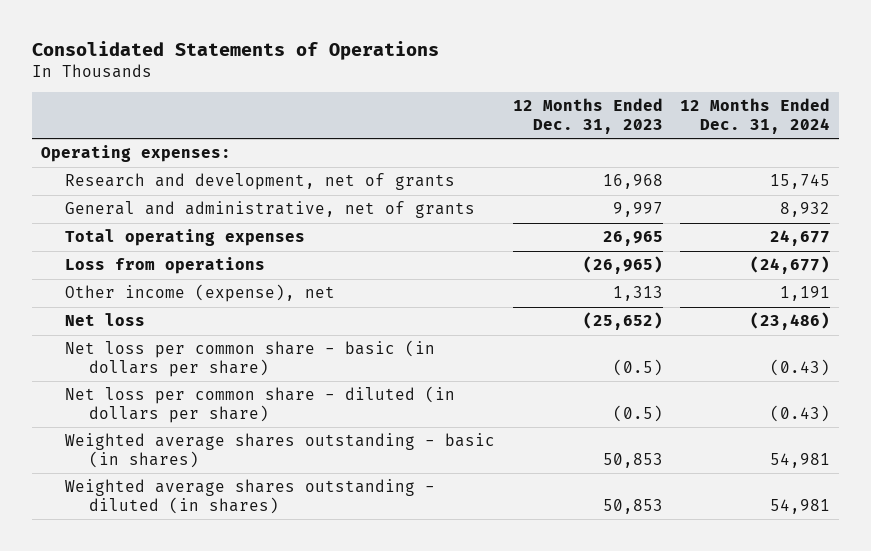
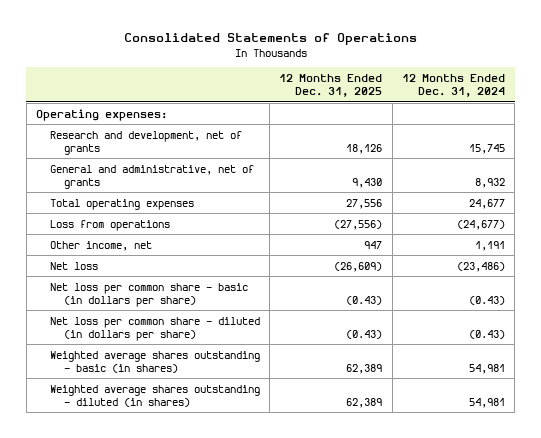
[512,98,663,134] 12 Months Ended Dec. 31, 2023 -> none
none -> [279,73,383,98] 12 Months Ended Dec. 31, 2025
[64,284,335,303] Other income (expense), net -> [49,240,152,251] Other income, net

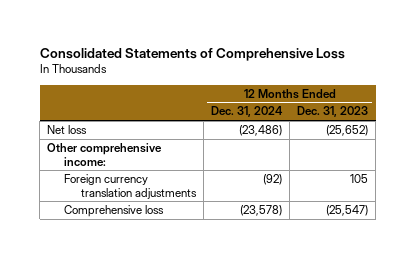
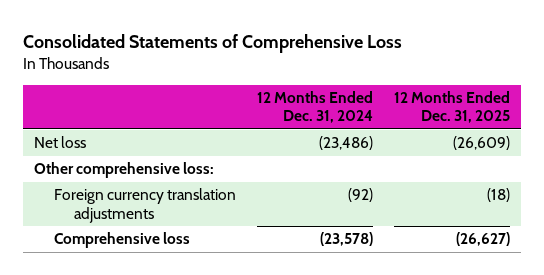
[297,106,369,118] Dec. 31, 2023 -> none
none -> [394,90,511,124] 12 Months Ended Dec. 31, 2025
[47,143,163,166] Other comprehensive income: -> [33,162,214,179] Other comprehensive loss:

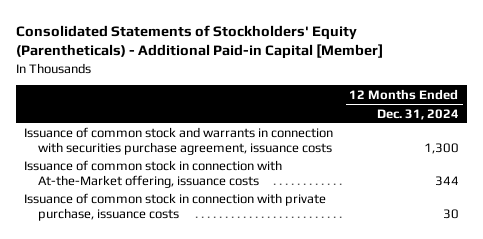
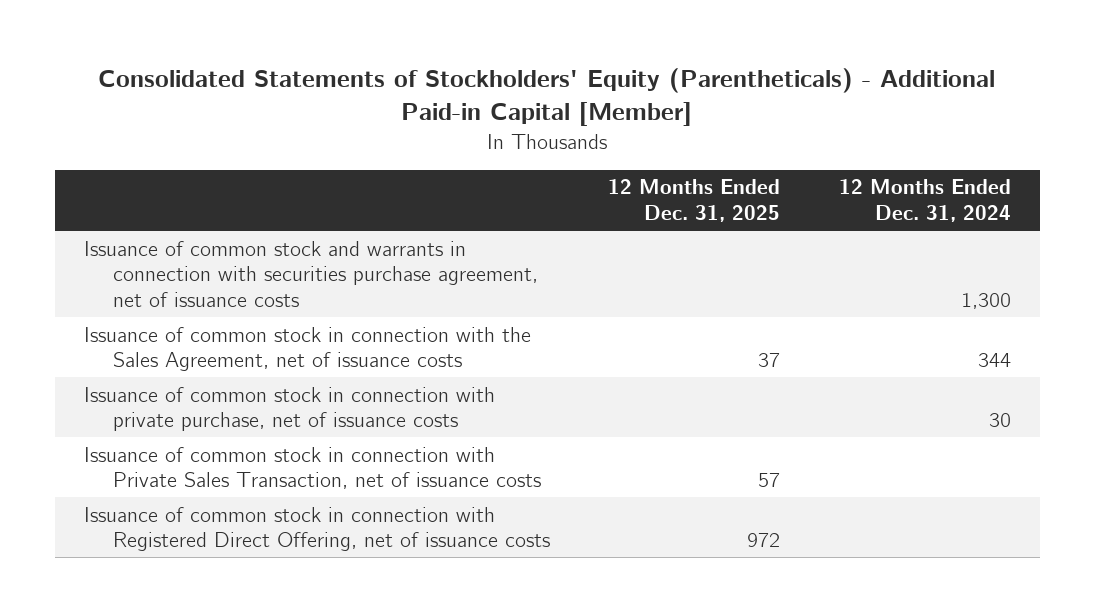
none -> [608,179,781,223] 12 Months Ended Dec. 31, 2025
[24,127,334,156] Issuance of common stock and warrants in connection with securities purchase agreement, issuance costs -> [83,240,539,308] Issuance of common stock and warrants in connection with securities purchase agreement, net of issuance costs
[24,160,283,189] Issuance of common stock in connection with At-the-Market offering, issuance costs -> [83,326,531,372] Issuance of common stock in connection with the Sales Agreement, net of issuance costs
[24,193,327,222] Issuance of common stock in connection with private purchase, issuance costs -> [83,386,495,432] Issuance of common stock in connection with private purchase, net of issuance costs
none -> [83,446,542,490] Issuance of common stock in connection with Private Sales Transaction, net of issuance costs
none -> [83,506,551,552] Issuance of common stock in connection with Registered Direct Offering, net of issuance costs

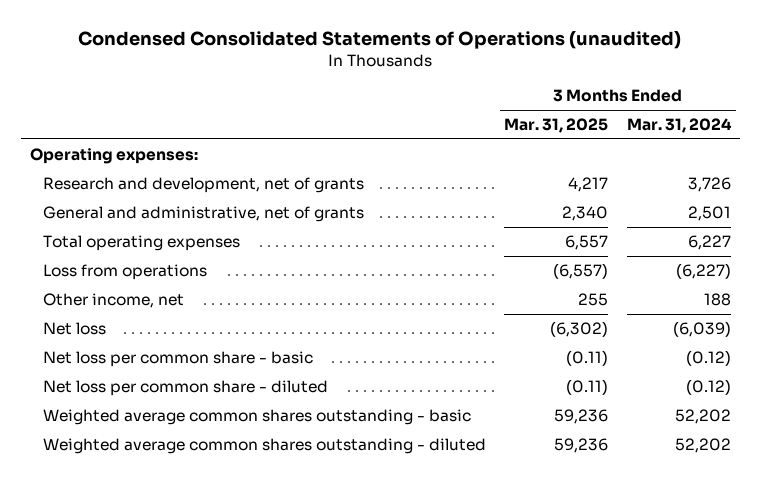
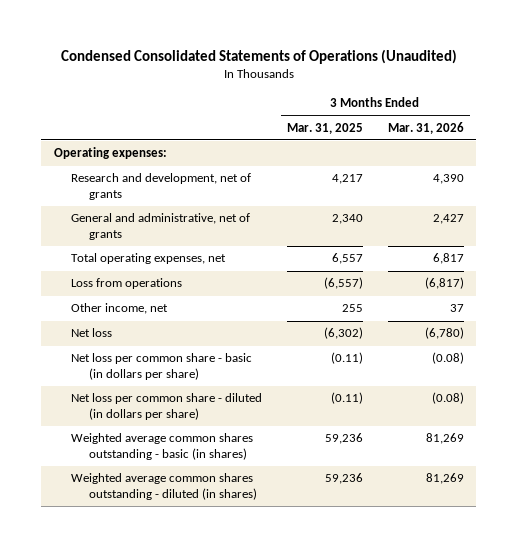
[78,30,682,49] Condensed Consolidated Statements of Operations (unaudited) -> [60,48,457,64] Condensed Consolidated Statements of Operations (Unaudited)
[626,118,732,134] Mar. 31, 2024 -> none
none -> [387,121,464,134] Mar. 31, 2026
[42,235,240,252] Total operating expenses -> [71,253,227,265] Total operating expenses, net
[42,351,313,368] Net loss per common share - basic -> [71,353,253,380] Net loss per common share - basic (in dollars per share)
[42,380,328,397] Net loss per common share - diluted -> [71,393,263,420] Net loss per common share - diluted (in dollars per share)
[42,409,471,426] Weighted average common shares outstanding - basic -> [71,433,254,460] Weighted average common shares outstanding - basic (in shares)
[42,438,486,455] Weighted average common shares outstanding - diluted -> [71,473,258,500] Weighted average common shares outstanding - diluted (in shares)

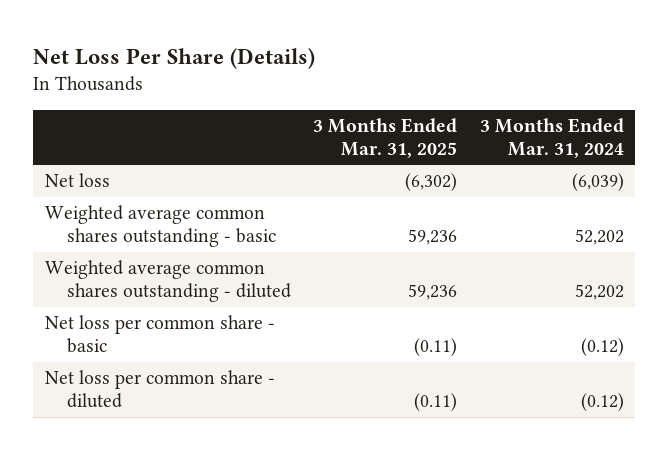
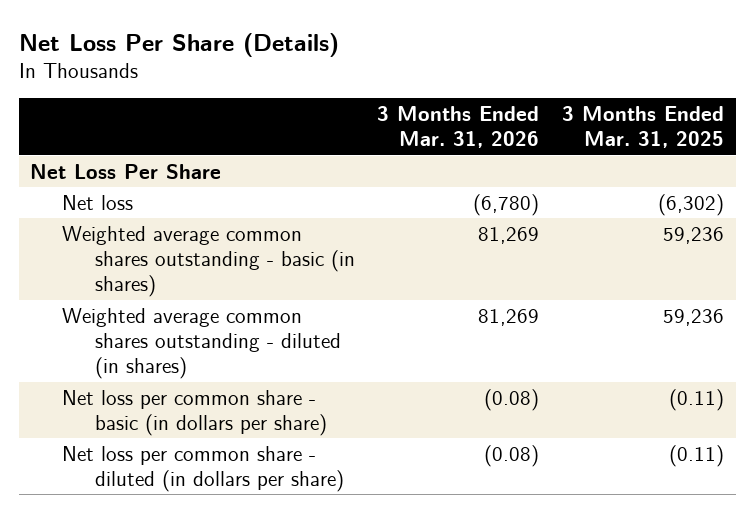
[479,117,624,158] 3 Months Ended Mar. 31, 2024 -> none
none -> [377,105,540,149] 3 Months Ended Mar. 31, 2026
none -> [30,163,222,179] Net Loss Per Share
[44,205,276,248] Weighted average common shares outstanding - basic -> [62,225,355,298] Weighted average common shares outstanding - basic (in shares)
[44,260,291,303] Weighted average common shares outstanding - diluted -> [62,307,341,380] Weighted average common shares outstanding - diluted (in shares)
[44,315,275,354] Net loss per common share - basic -> [62,389,327,436] Net loss per common share - basic (in dollars per share)
[44,370,275,409] Net loss per common share - diluted -> [62,445,344,492] Net loss per common share - diluted (in dollars per share)

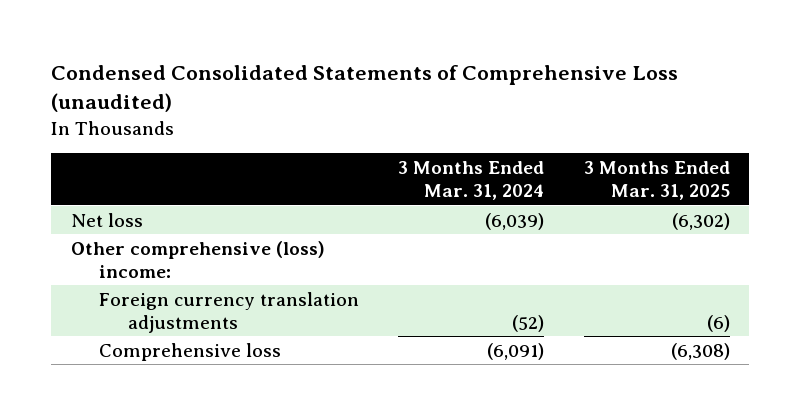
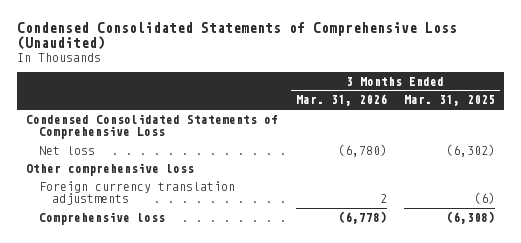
[50,65,678,113] Condensed Consolidated Statements of Comprehensive Loss (unaudited) -> [16,21,457,51] Condensed Consolidated Statements of Comprehensive Loss (Unaudited)
[398,161,545,200] 3 Months Ended Mar. 31, 2024 -> none
none -> [295,94,387,107] Mar. 31, 2026
none -> [25,113,278,140] Condensed Consolidated Statements of Comprehensive Loss
[70,240,325,278] Other comprehensive (loss) income: -> [25,162,194,176] Other comprehensive loss

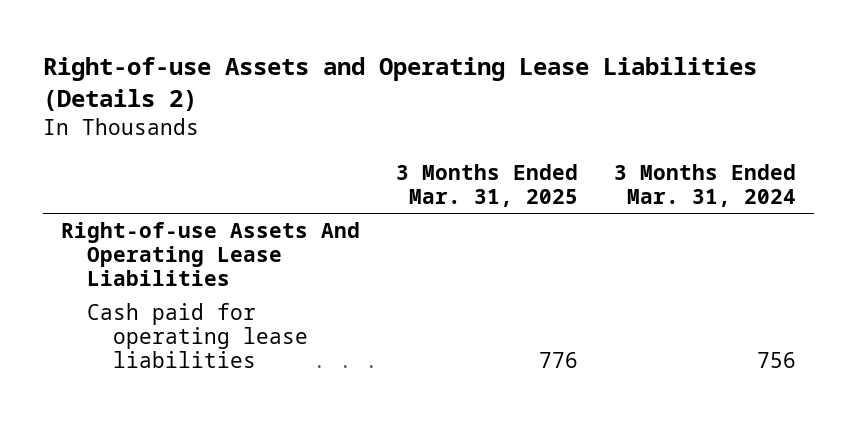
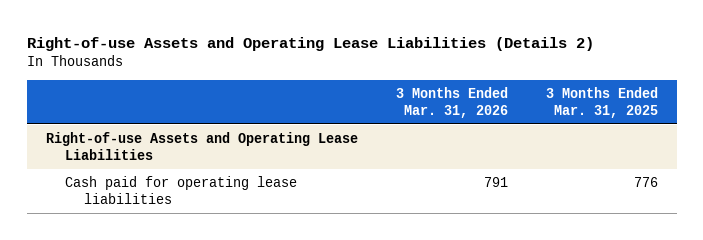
[613,164,796,208] 3 Months Ended Mar. 31, 2024 -> none
none -> [395,86,508,118] 3 Months Ended Mar. 31, 2026
[60,222,360,287] Right-of-use Assets And Operating Lease Liabilities -> [45,131,358,160] Right-of-use Assets and Operating Lease Liabilities

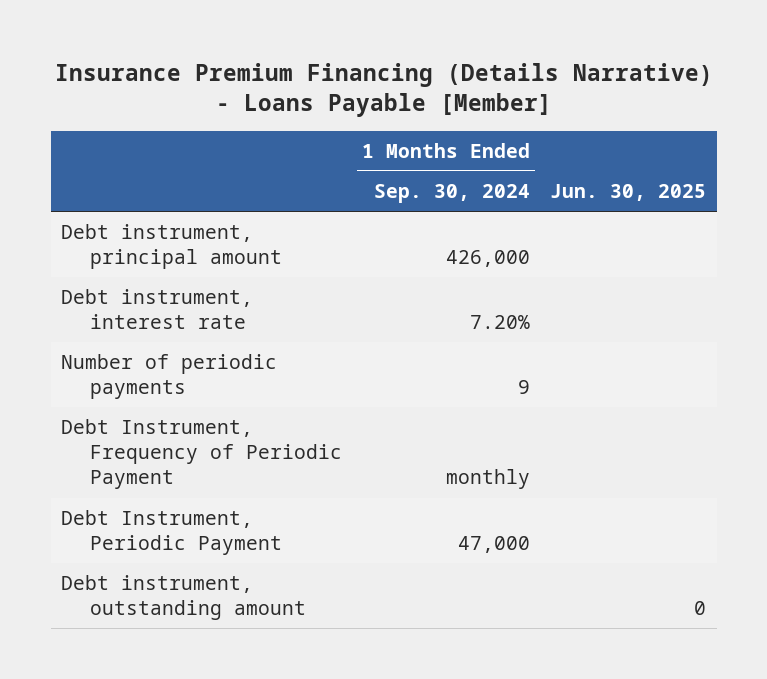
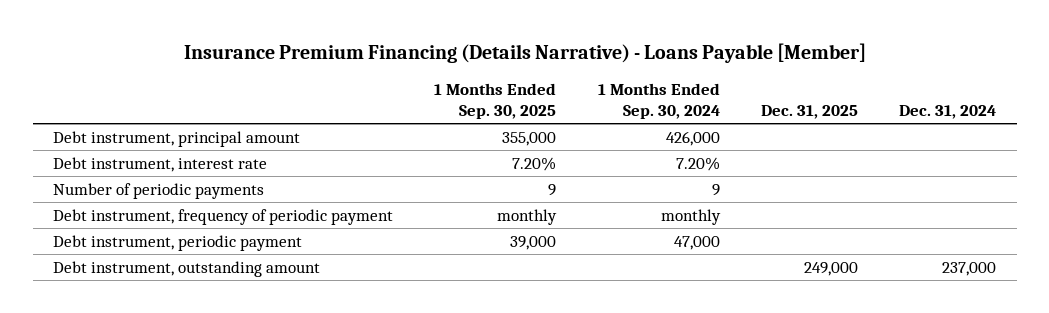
[550,184,707,202] Jun. 30, 2025 -> none
none -> [434,82,557,120] 1 Months Ended Sep. 30, 2025
none -> [760,105,858,120] Dec. 31, 2025
none -> [899,105,997,120] Dec. 31, 2024
[60,419,342,490] Debt Instrument, Frequency of Periodic Payment -> [53,208,394,225] Debt instrument, frequency of periodic payment
[60,510,282,556] Debt Instrument, Periodic Payment -> [53,234,303,251] Debt instrument, periodic payment

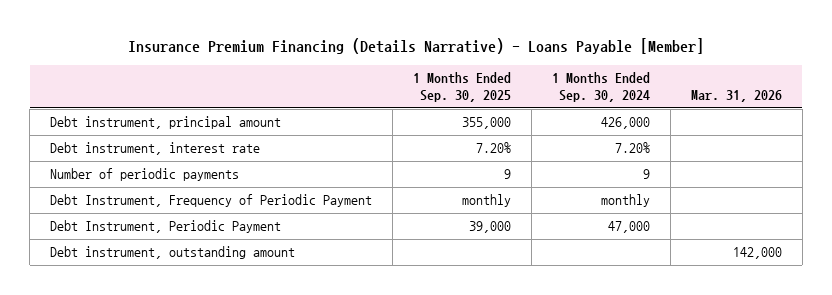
[760,105,858,120] Dec. 31, 2025 -> none
[899,105,997,120] Dec. 31, 2024 -> none
none -> [690,90,782,103] Mar. 31, 2026
[53,208,394,225] Debt instrument, frequency of periodic payment -> [50,194,373,208] Debt Instrument, Frequency of Periodic Payment
[53,234,303,251] Debt instrument, periodic payment -> [50,220,282,234] Debt Instrument, Periodic Payment

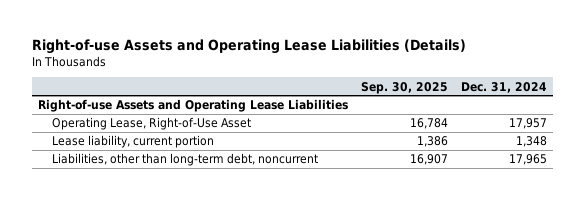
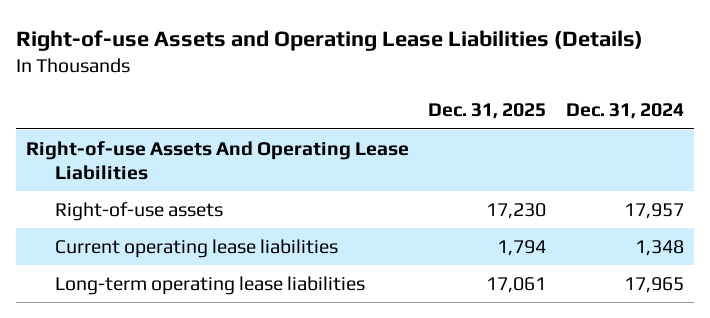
[360,81,448,94] Sep. 30, 2025 -> none
none -> [428,103,547,120] Dec. 31, 2025
[38,99,349,113] Right-of-use Assets and Operating Lease Liabilities -> [25,141,409,180] Right-of-use Assets And Operating Lease Liabilities
[52,117,252,131] Operating Lease, Right-of-Use Asset -> [55,202,224,222] Right-of-use assets
[52,135,215,149] Lease liability, current portion -> [55,239,339,259] Current operating lease liabilities
[52,153,319,167] Liabilities, other than long-term debt, noncurrent -> [55,276,366,296] Long-term operating lease liabilities

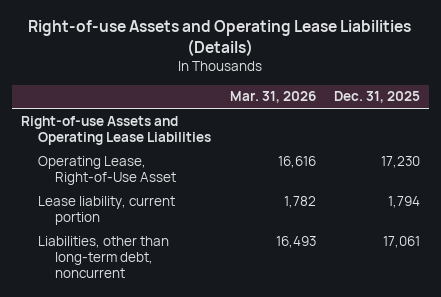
[565,103,684,120] Dec. 31, 2024 -> none
none -> [229,91,316,104] Mar. 31, 2026
[25,141,409,180] Right-of-use Assets And Operating Lease Liabilities -> [20,115,212,146] Right-of-use Assets and Operating Lease Liabilities
[55,202,224,222] Right-of-use assets -> [38,155,177,186] Operating Lease, Right-of-Use Asset
[55,239,339,259] Current operating lease liabilities -> [38,195,176,226] Lease liability, current portion
[55,276,366,296] Long-term operating lease liabilities -> [38,235,170,279] Liabilities, other than long-term debt, noncurrent

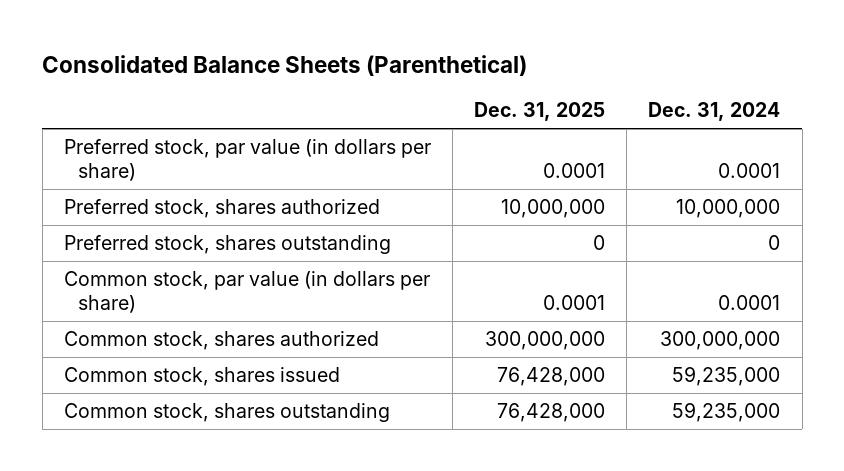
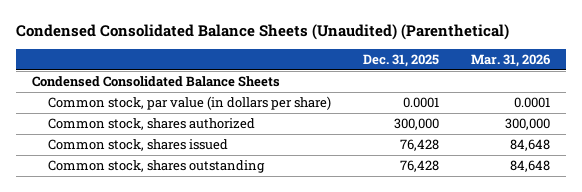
[42,54,528,76] Consolidated Balance Sheets (Parenthetical) -> [15,24,509,41] Condensed Consolidated Balance Sheets (Unaudited) (Parenthetical)
[648,102,781,122] Dec. 31, 2024 -> none
none -> [470,54,550,68] Mar. 31, 2026
[63,139,431,181] Preferred stock, par value (in dollars per share) -> none
[63,199,380,219] Preferred stock, shares authorized -> none
[63,235,391,255] Preferred stock, shares outstanding -> none
none -> [31,75,280,87] Condensed Consolidated Balance Sheets
[485,331,606,351] 300,000,000 -> [393,117,439,130] 300,000
[497,367,606,387] 76,428,000 -> [399,138,439,151] 76,428
[497,403,606,423] 76,428,000 -> [399,159,439,172] 76,428

